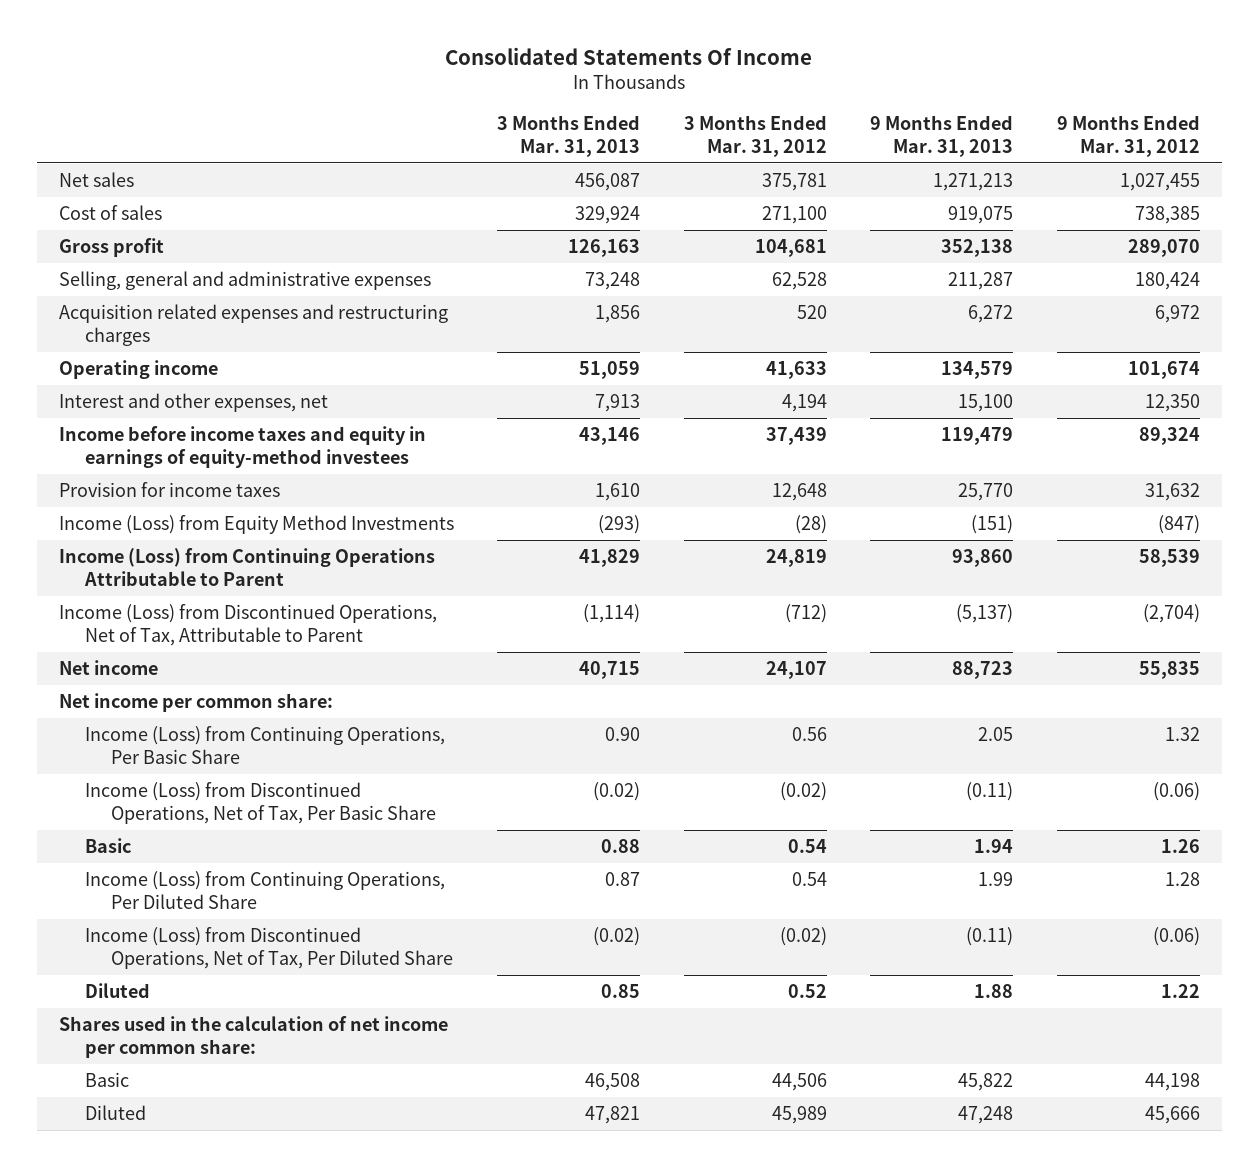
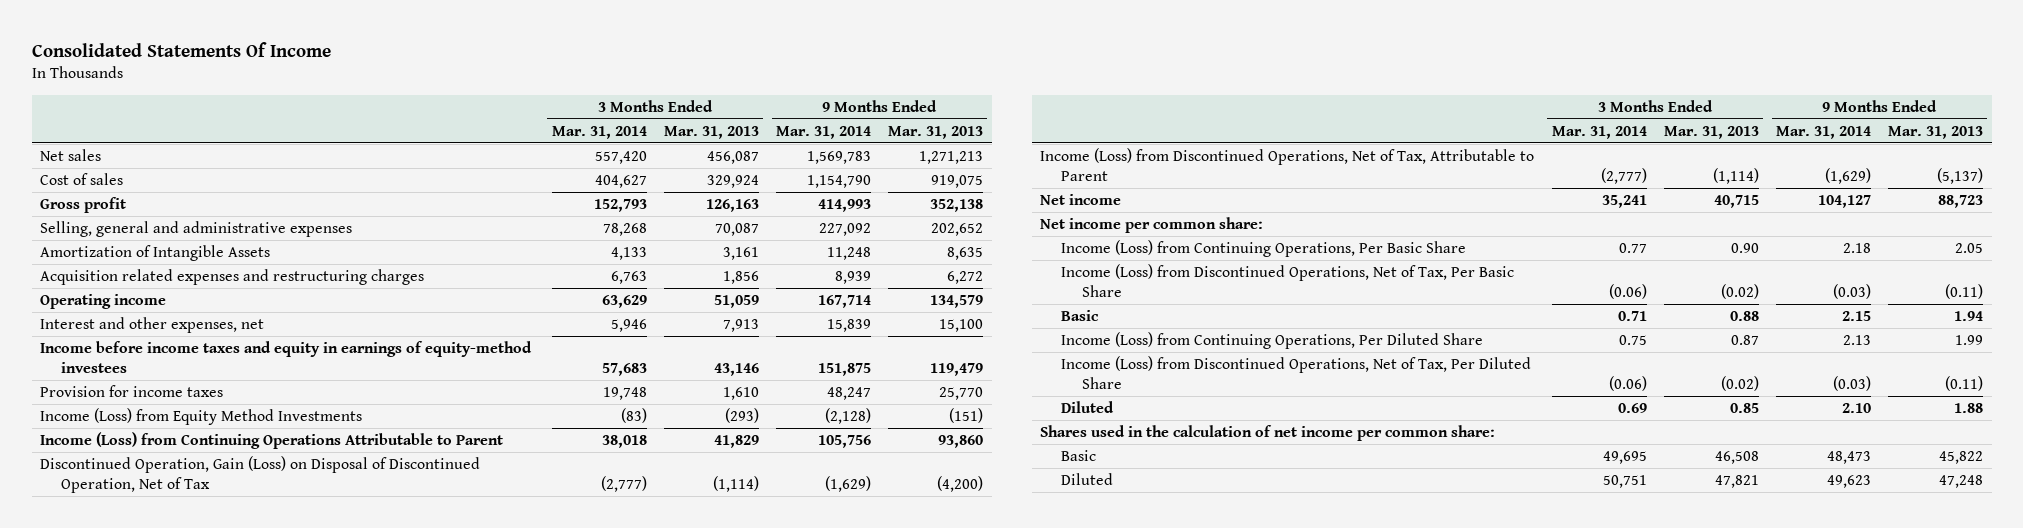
[683,114,827,157] 3 Months Ended Mar. 31, 2012 -> none
[1056,114,1200,157] 9 Months Ended Mar. 31, 2012 -> none
none -> [551,125,647,139] Mar. 31, 2014
none -> [775,125,871,139] Mar. 31, 2014
[585,272,641,291] 73,248 -> [714,223,759,237] 70,087
[948,272,1014,291] 211,287 -> [931,223,984,237] 202,652
none -> [40,245,271,262] Amortization of Intangible Assets
none -> [40,456,481,494] Discontinued Operation, Gain (Loss) on Disposal of Discontinued Operation, Net of Tax

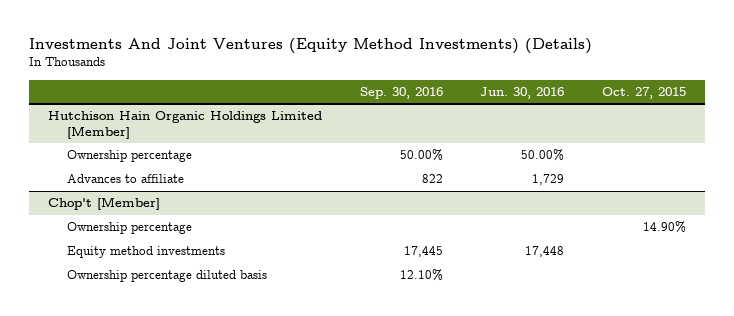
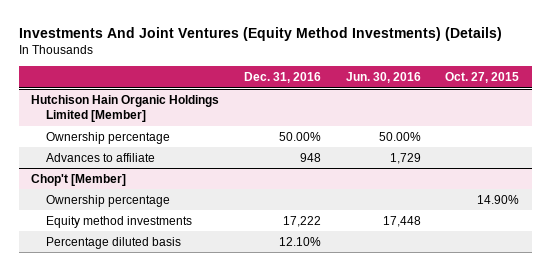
[359,86,443,99] Sep. 30, 2016 -> none
none -> [243,72,321,84] Dec. 31, 2016
[66,270,267,283] Ownership percentage diluted basis -> [45,236,181,249] Percentage diluted basis

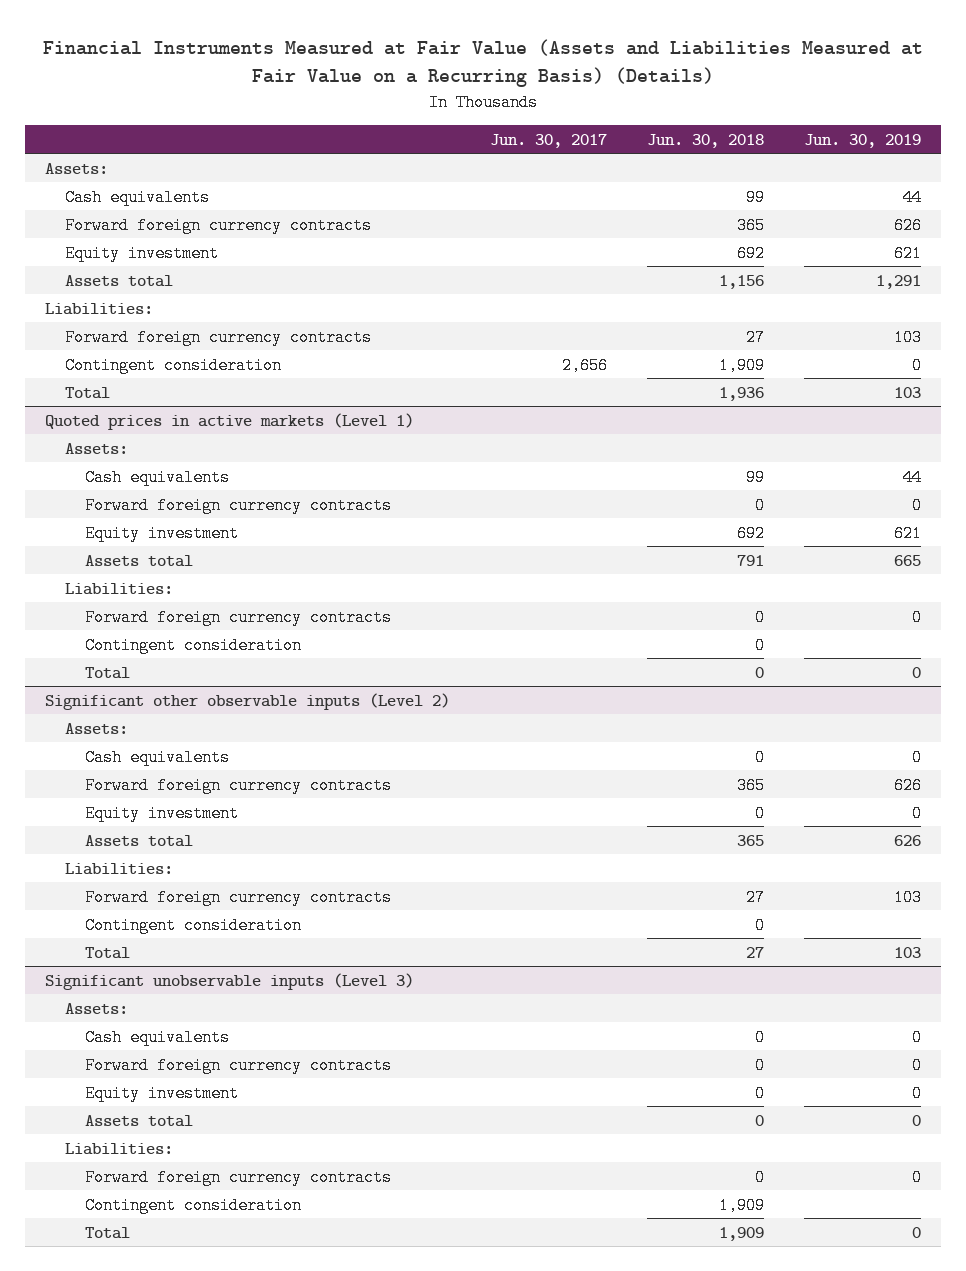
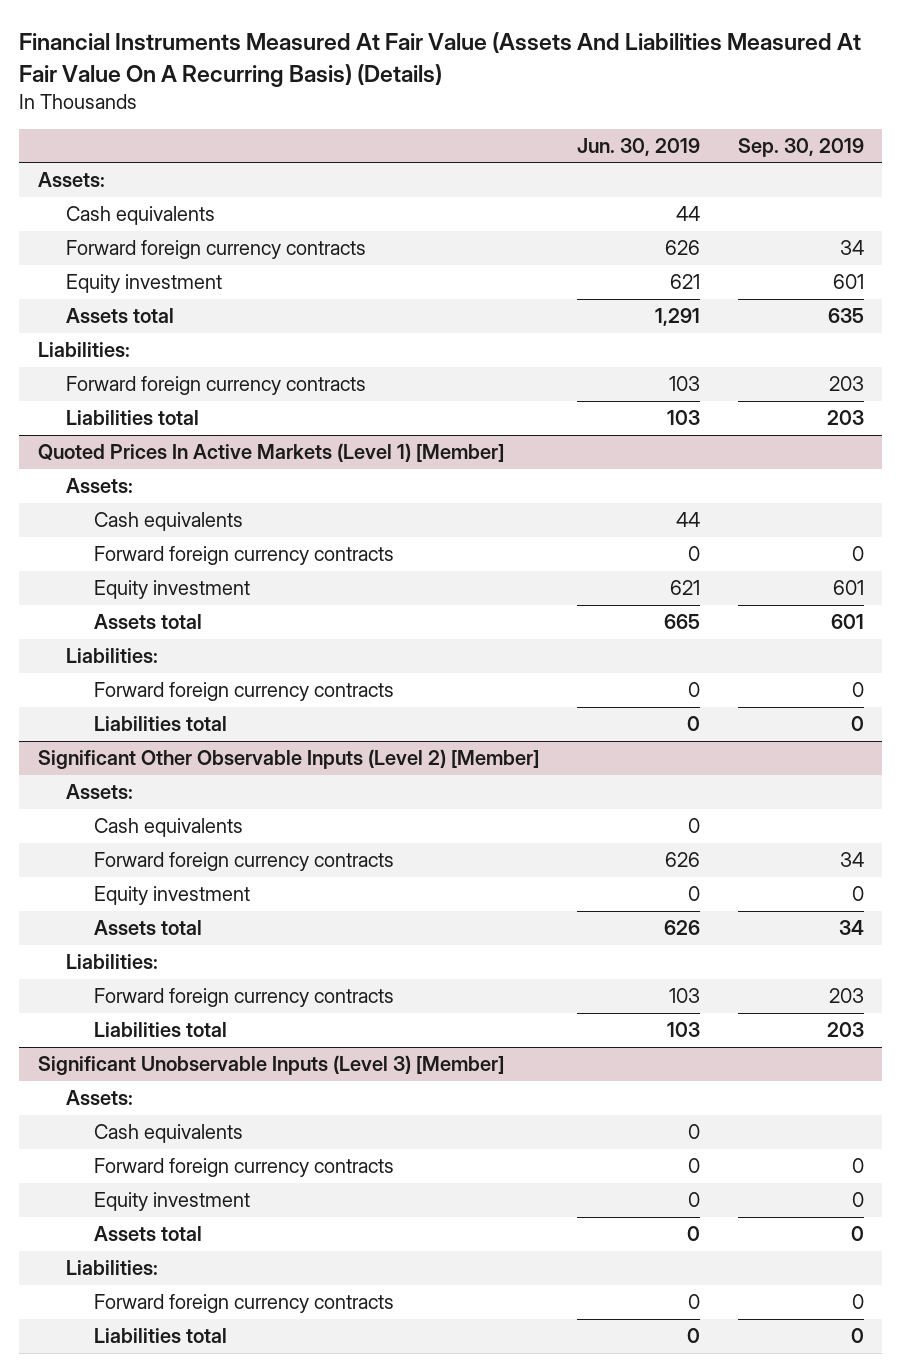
[43,38,924,87] Financial Instruments Measured at Fair Value (Assets and Liabilities Measured at Fair Value on a Recurring Basis) (Details) -> [19,32,862,87] Financial Instruments Measured At Fair Value (Assets And Liabilities Measured At Fair Value On A Recurring Basis) (Details)
[490,133,608,148] Jun. 30, 2017 -> none
[647,133,765,148] Jun. 30, 2018 -> none
none -> [737,137,864,157] Sep. 30, 2019
[64,356,282,374] Contingent consideration -> none
[64,386,110,399] Total -> [66,410,200,426] Liabilities total
[45,412,415,430] Quoted prices in active markets (Level 1) -> [38,443,505,463] Quoted Prices In Active Markets (Level 1) [Member]
[84,636,302,654] Contingent consideration -> none
[84,666,130,679] Total -> [93,716,227,732] Liabilities total
[45,692,451,710] Significant other observable inputs (Level 2) -> [38,749,540,770] Significant Other Observable Inputs (Level 2) [Member]
[84,916,302,934] Contingent consideration -> none
[84,946,130,959] Total -> [93,1022,227,1038] Liabilities total
[45,972,415,990] Significant unobservable inputs (Level 3) -> [38,1055,505,1076] Significant Unobservable Inputs (Level 3) [Member]
[84,1196,302,1214] Contingent consideration -> none
[84,1226,130,1239] Total -> [93,1328,227,1344] Liabilities total

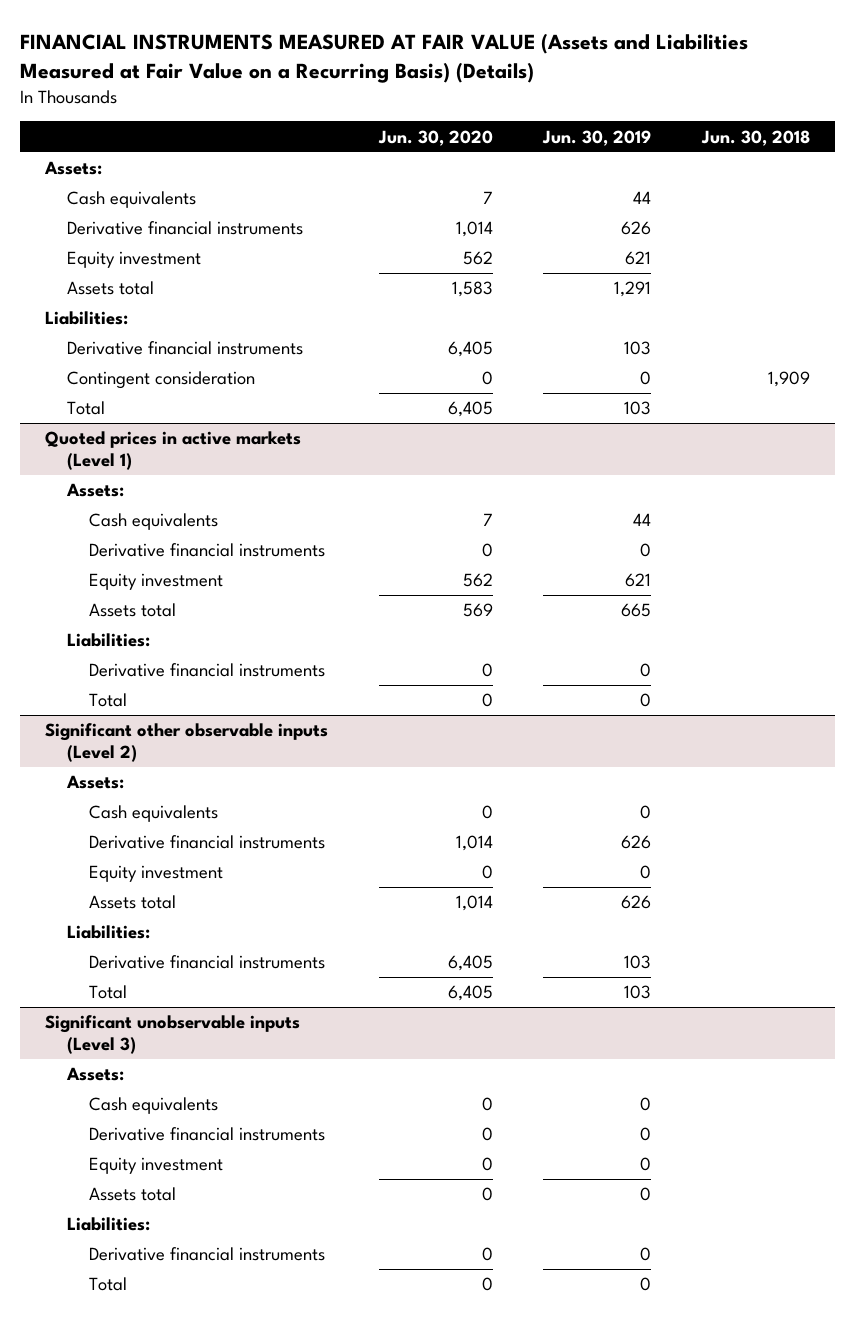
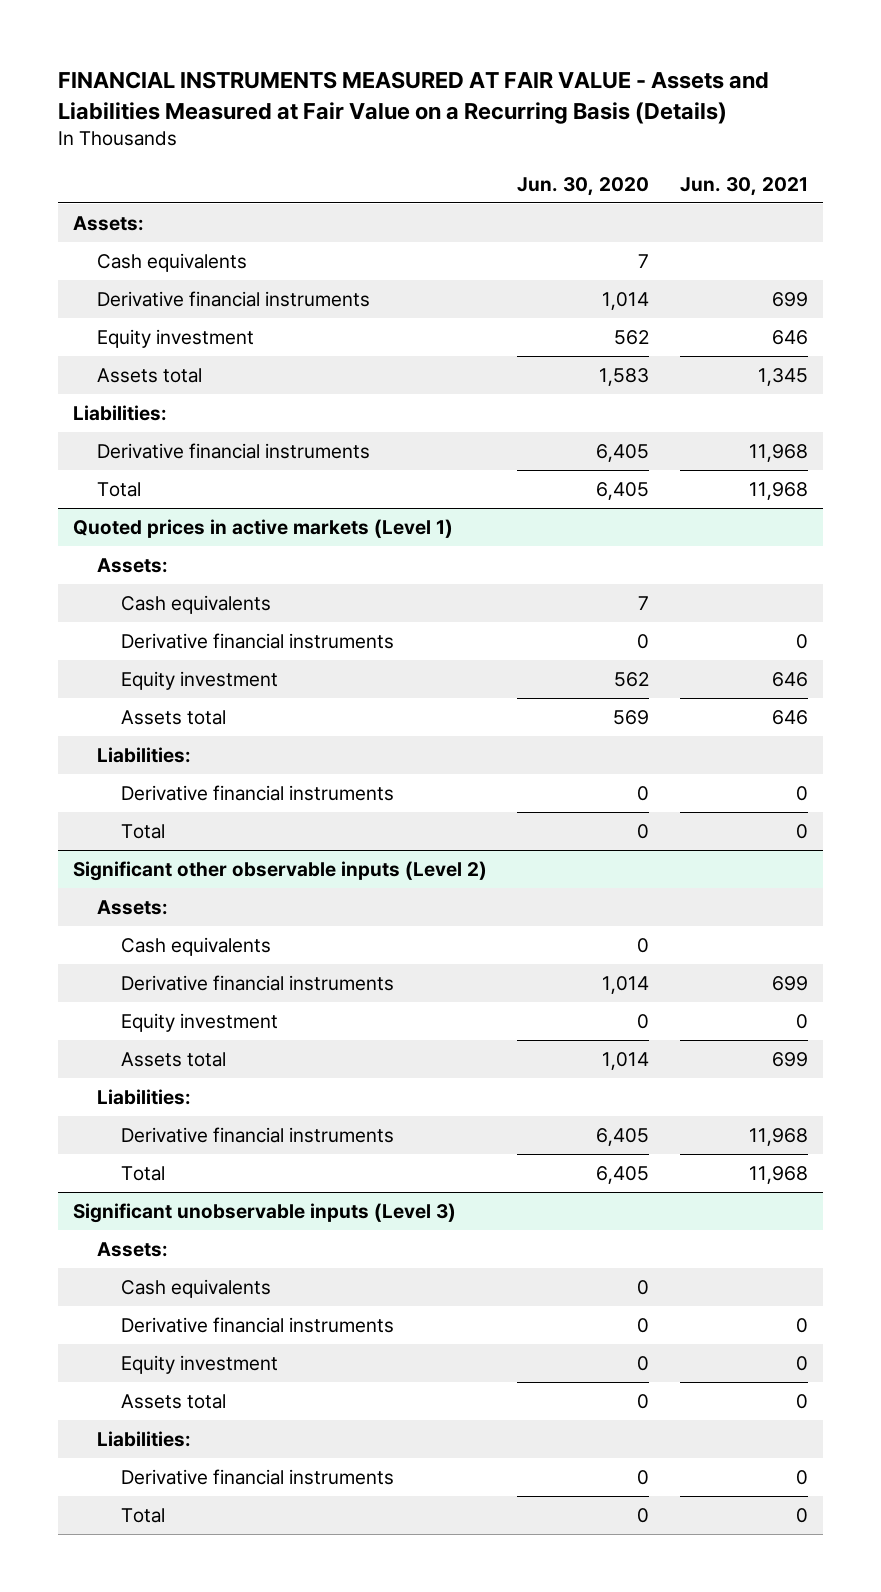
[20,33,749,83] FINANCIAL INSTRUMENTS MEASURED AT FAIR VALUE (Assets and Liabilities Measured at Fair Value on a Recurring Basis) (Details) -> [57,71,769,124] FINANCIAL INSTRUMENTS MEASURED AT FAIR VALUE - Assets and Liabilities Measured at Fair Value on a Recurring Basis (Details)
[542,129,652,146] Jun. 30, 2019 -> none
[700,129,810,146] Jun. 30, 2018 -> none
none -> [680,176,809,196] Jun. 30, 2021
[67,371,256,390] Contingent consideration -> none

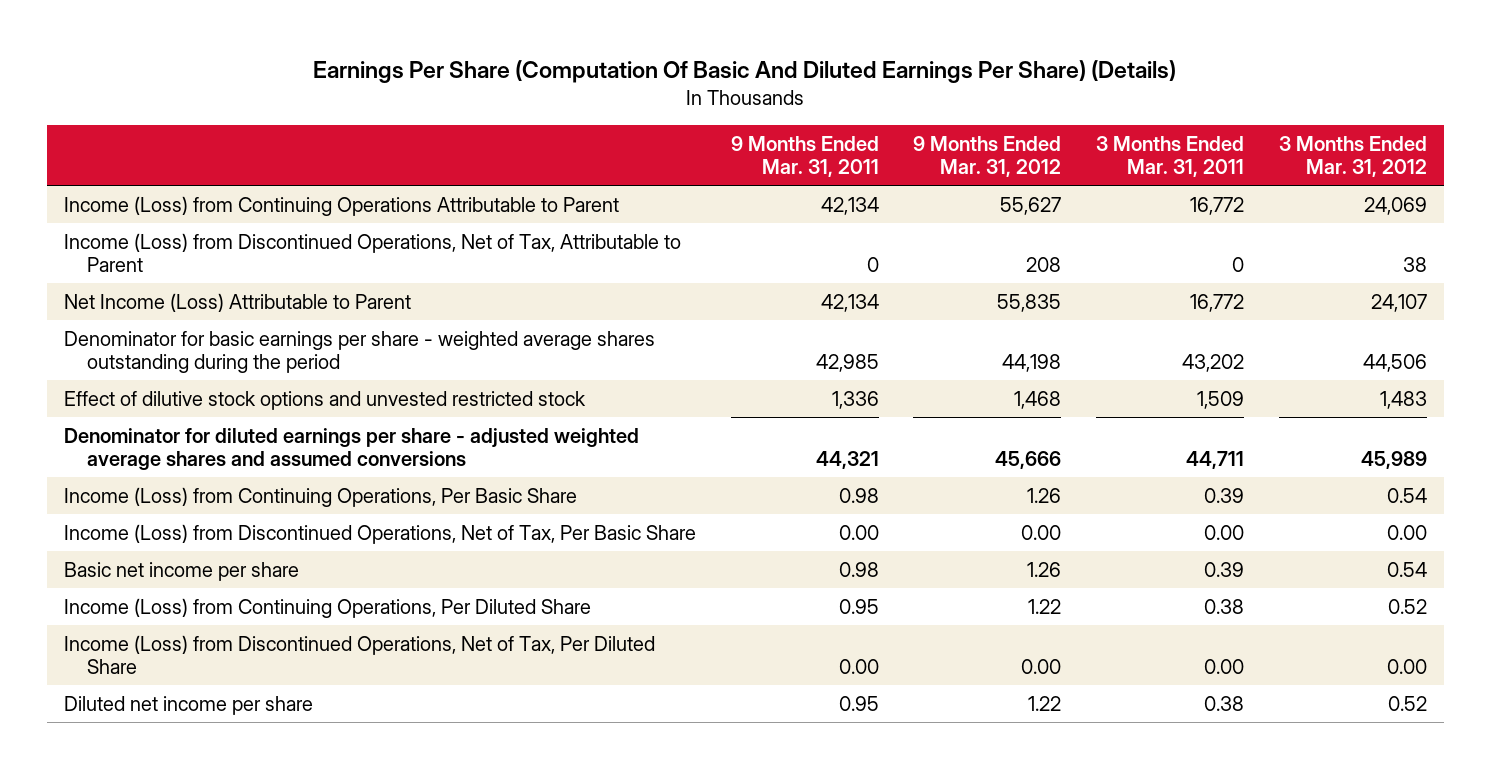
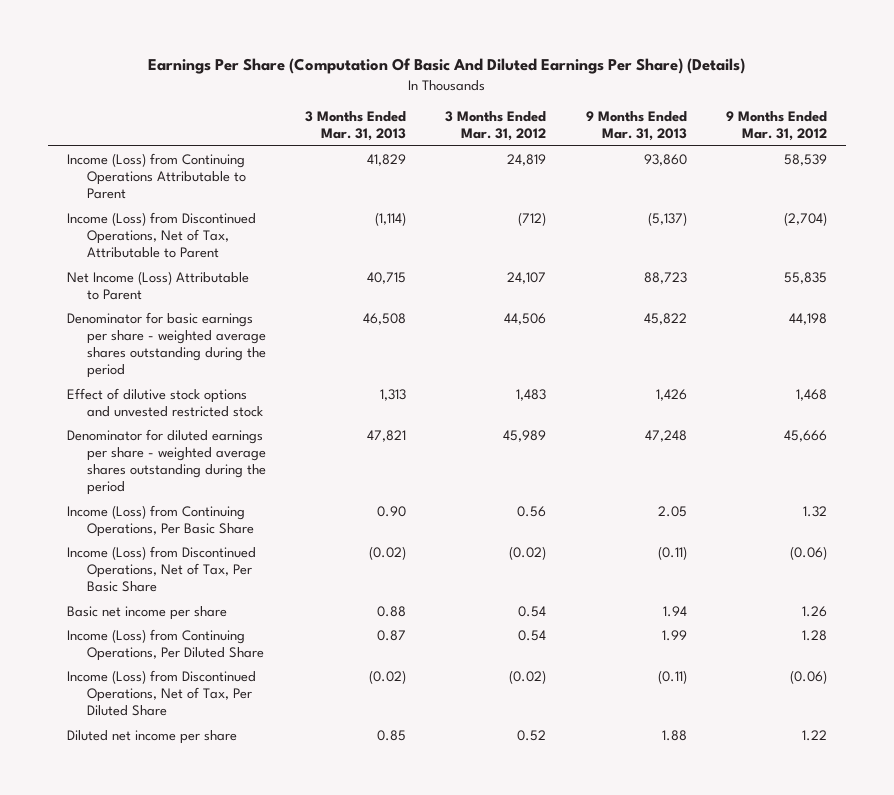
[730,135,879,178] 9 Months Ended Mar. 31, 2011 -> none
[1096,135,1245,178] 3 Months Ended Mar. 31, 2011 -> none
none -> [305,111,407,142] 3 Months Ended Mar. 31, 2013
none -> [585,111,687,142] 9 Months Ended Mar. 31, 2013
[1000,196,1062,215] 55,627 -> [783,153,827,166] 58,539
[1363,196,1427,215] 24,069 -> [507,153,547,166] 24,819
[1026,257,1062,273] 208 -> [783,211,827,226] (2,704)
[1402,257,1427,273] 38 -> [518,211,547,226] (712)
[64,427,640,471] Denominator for diluted earnings per share - adjusted weighted average shares and assumed conversions -> [67,428,267,496] Denominator for diluted earnings per share - weighted average shares outstanding during the period
[1027,487,1062,503] 1.26 -> [802,505,827,517] 1.32
[1386,487,1427,503] 0.54 -> [517,505,547,517] 0.56
[1021,524,1062,540] 0.00 -> [789,545,827,560] (0.06)
[1386,524,1427,540] 0.00 -> [509,545,547,560] (0.02)
[1028,598,1062,614] 1.22 -> [801,629,827,641] 1.28
[1387,598,1427,614] 0.52 -> [518,629,547,641] 0.54
[1021,659,1062,675] 0.00 -> [789,669,827,684] (0.06)
[1386,659,1427,675] 0.00 -> [509,669,547,684] (0.02)

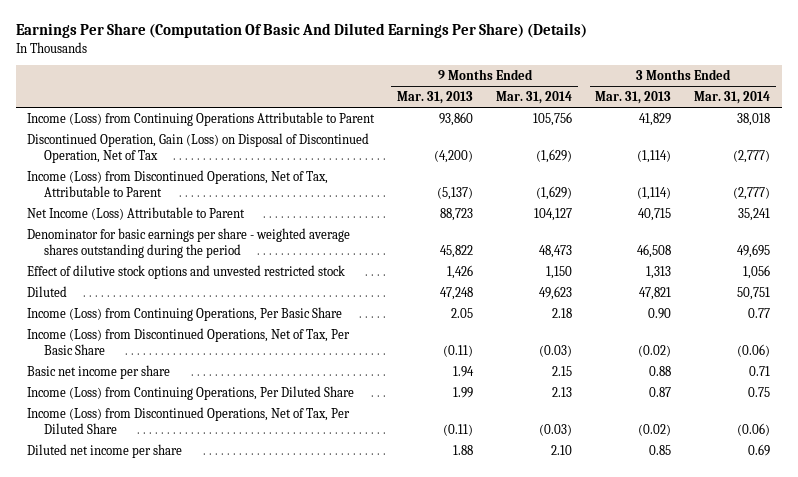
[445,111,547,142] 3 Months Ended Mar. 31, 2012 -> none
[725,111,827,142] 9 Months Ended Mar. 31, 2012 -> none
none -> [496,91,573,105] Mar. 31, 2014
none -> [694,91,771,105] Mar. 31, 2014
none -> [27,132,370,164] Discontinued Operation, Gain (Loss) on Disposal of Discontinued Operation, Net of Tax
[67,428,267,496] Denominator for diluted earnings per share - weighted average shares outstanding during the period -> [27,285,68,297] Diluted

